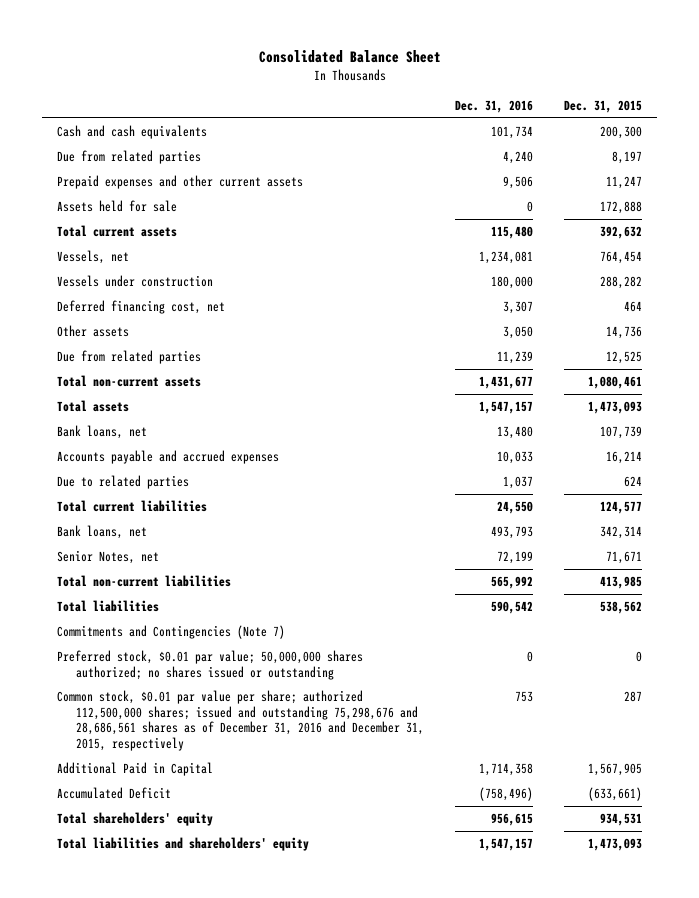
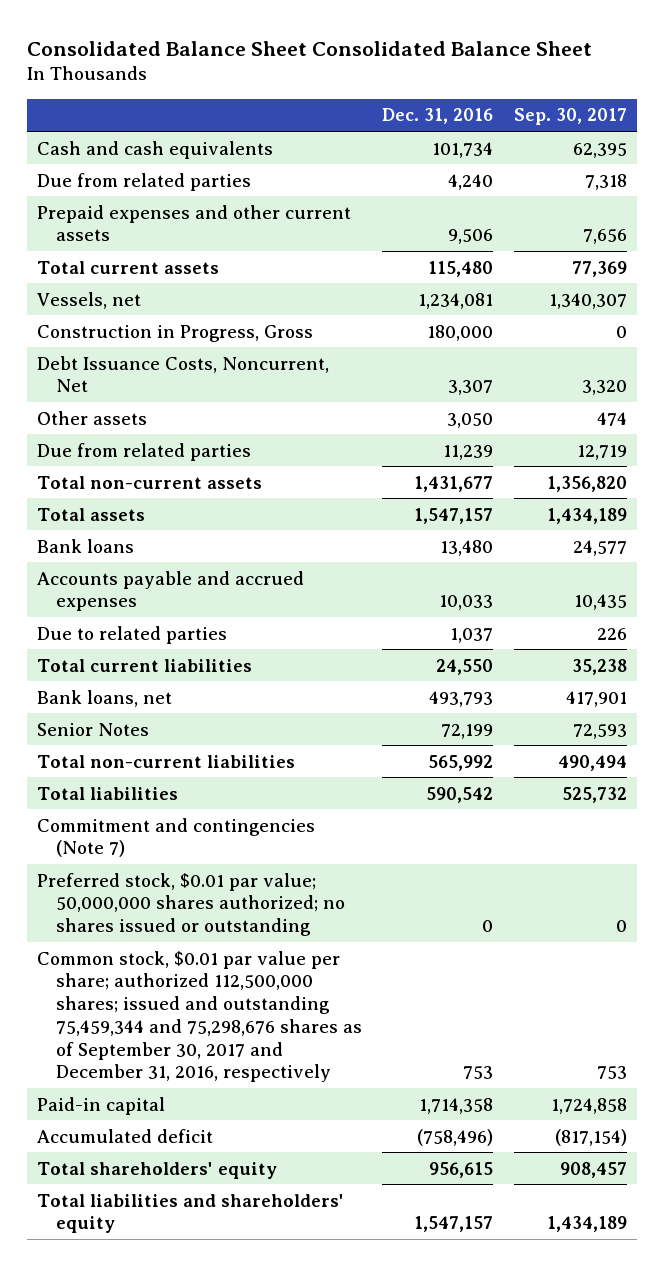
[258,50,441,64] Consolidated Balance Sheet -> [27,40,593,56] Consolidated Balance Sheet Consolidated Balance Sheet
[563,100,642,114] Dec. 31, 2015 -> none
none -> [513,108,627,126] Sep. 30, 2017
[57,199,178,212] Assets held for sale -> none
[57,274,214,287] Vessels under construction -> [37,324,314,342] Construction in Progress, Gross
[57,299,226,314] Deferred financing cost, net -> [37,355,330,393] Debt Issuance Costs, Noncurrent, Net
[57,424,148,439] Bank loans, net -> [37,538,135,553] Bank loans
[57,549,160,564] Senior Notes, net -> [37,722,150,736] Senior Notes
[57,624,286,639] Commitments and Contingencies (Note 7) -> [37,817,316,858] Commitment and contingencies (Note 7)
[57,689,425,751] Common stock, $0.01 par value per share; authorized 112,500,000 shares; issued and outstanding 75,298,676 and 28,686,561 shares as of December 31, 2016 and December 31, 2015, respectively -> [37,950,362,1083] Common stock, $0.01 par value per share; authorized 112,500,000 shares; issued and outstanding 75,459,344 and 75,298,676 shares as of September 30, 2017 and December 31, 2016, respectively
[57,761,214,776] Additional Paid in Capital -> [37,1096,166,1115] Paid-in capital
[57,786,172,799] Accumulated Deficit -> [37,1128,214,1143] Accumulated deficit

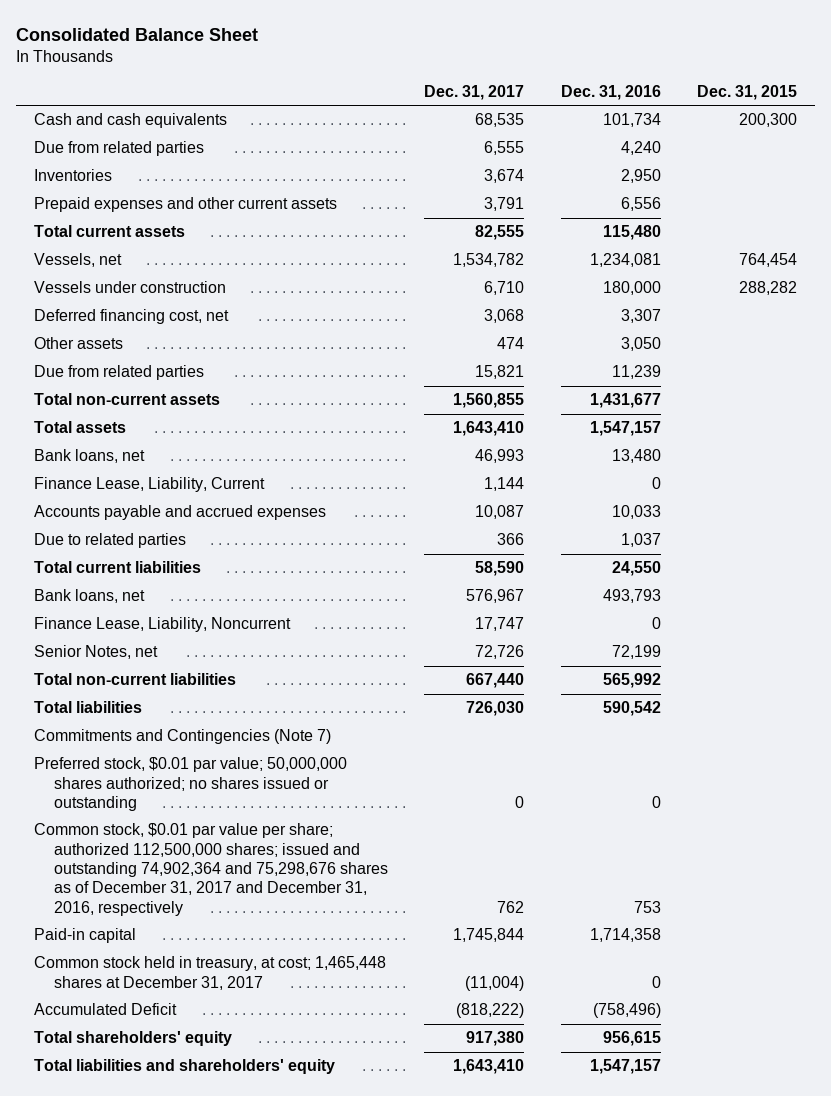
[27,40,593,56] Consolidated Balance Sheet Consolidated Balance Sheet -> [16,27,259,41] Consolidated Balance Sheet
[513,108,627,126] Sep. 30, 2017 -> none
none -> [424,84,525,100] Dec. 31, 2017
none -> [697,84,798,100] Dec. 31, 2015
none -> [34,169,113,182] Inventories
[448,229,494,245] 9,506 -> [620,197,661,212] 6,556
[37,324,314,342] Construction in Progress, Gross -> [34,281,227,294] Vessels under construction
[37,355,330,393] Debt Issuance Costs, Noncurrent, Net -> [34,309,230,325] Deferred financing cost, net
[37,538,135,553] Bank loans -> [34,449,146,464] Bank loans, net
none -> [34,477,266,493] Finance Lease, Liability, Current
none -> [34,617,292,633] Finance Lease, Liability, Noncurrent
[37,722,150,736] Senior Notes -> [34,645,159,660] Senior Notes, net
[37,817,316,858] Commitment and contingencies (Note 7) -> [34,729,332,745] Commitments and Contingencies (Note 7)
[37,950,362,1083] Common stock, $0.01 par value per share; authorized 112,500,000 shares; issued and outstanding 75,459,344 and 75,298,676 shares as of September 30, 2017 and December 31, 2016, respectively -> [34,823,388,916] Common stock, $0.01 par value per share; authorized 112,500,000 shares; issued and outstanding 74,902,364 and 75,298,676 shares as of December 31, 2017 and December 31, 2016, respectively
none -> [34,956,387,990] Common stock held in treasury, at cost; 1,465,448 shares at December 31, 2017
[37,1128,214,1143] Accumulated deficit -> [34,1003,178,1016] Accumulated Deficit

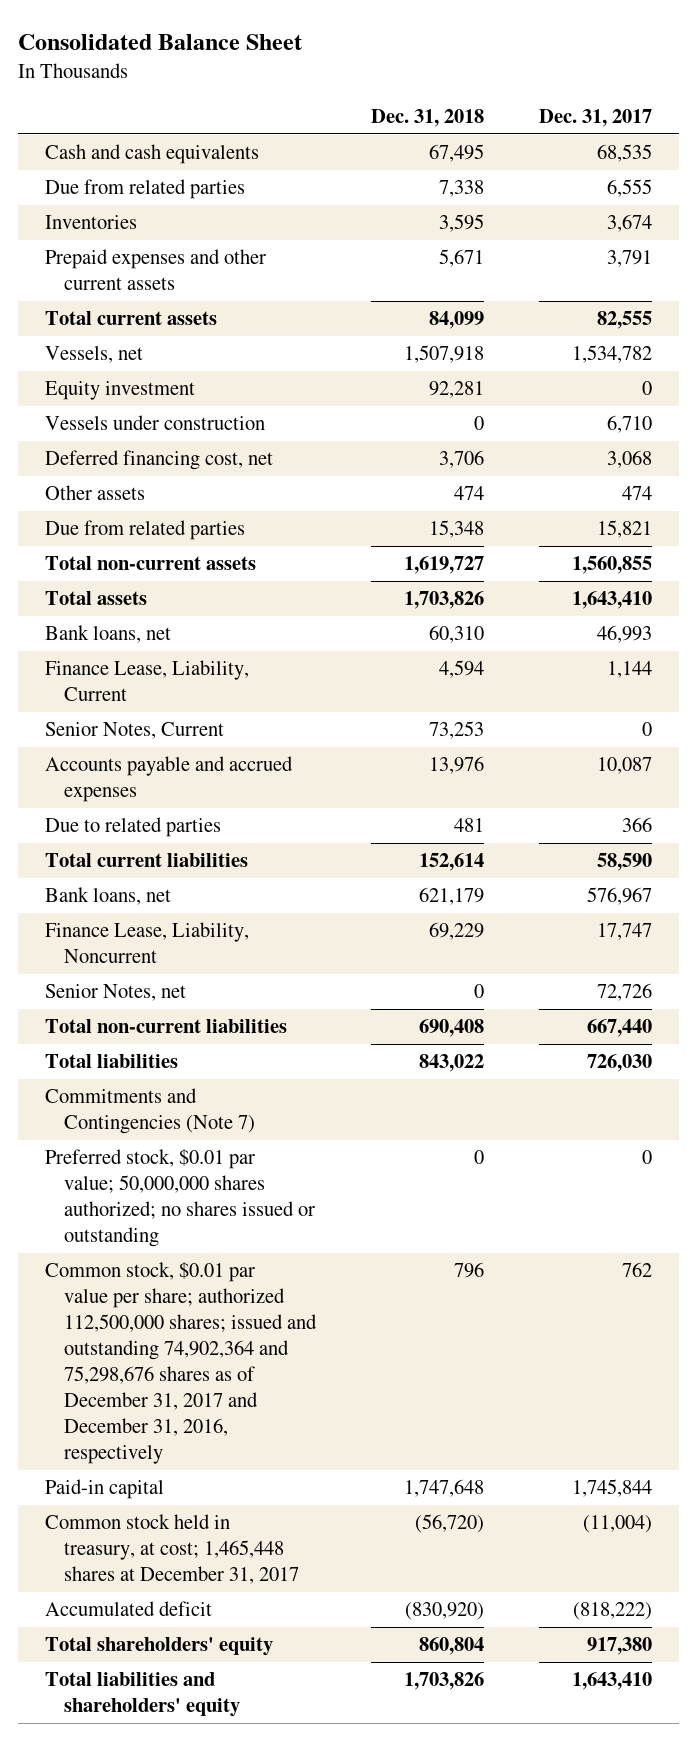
[560,84,661,100] Dec. 31, 2016 -> none
[697,84,798,100] Dec. 31, 2015 -> none
none -> [371,108,485,127] Dec. 31, 2018
none -> [45,381,196,401] Equity investment
none -> [45,722,225,740] Senior Notes, Current
[34,1003,178,1016] Accumulated Deficit -> [45,1601,213,1617] Accumulated deficit

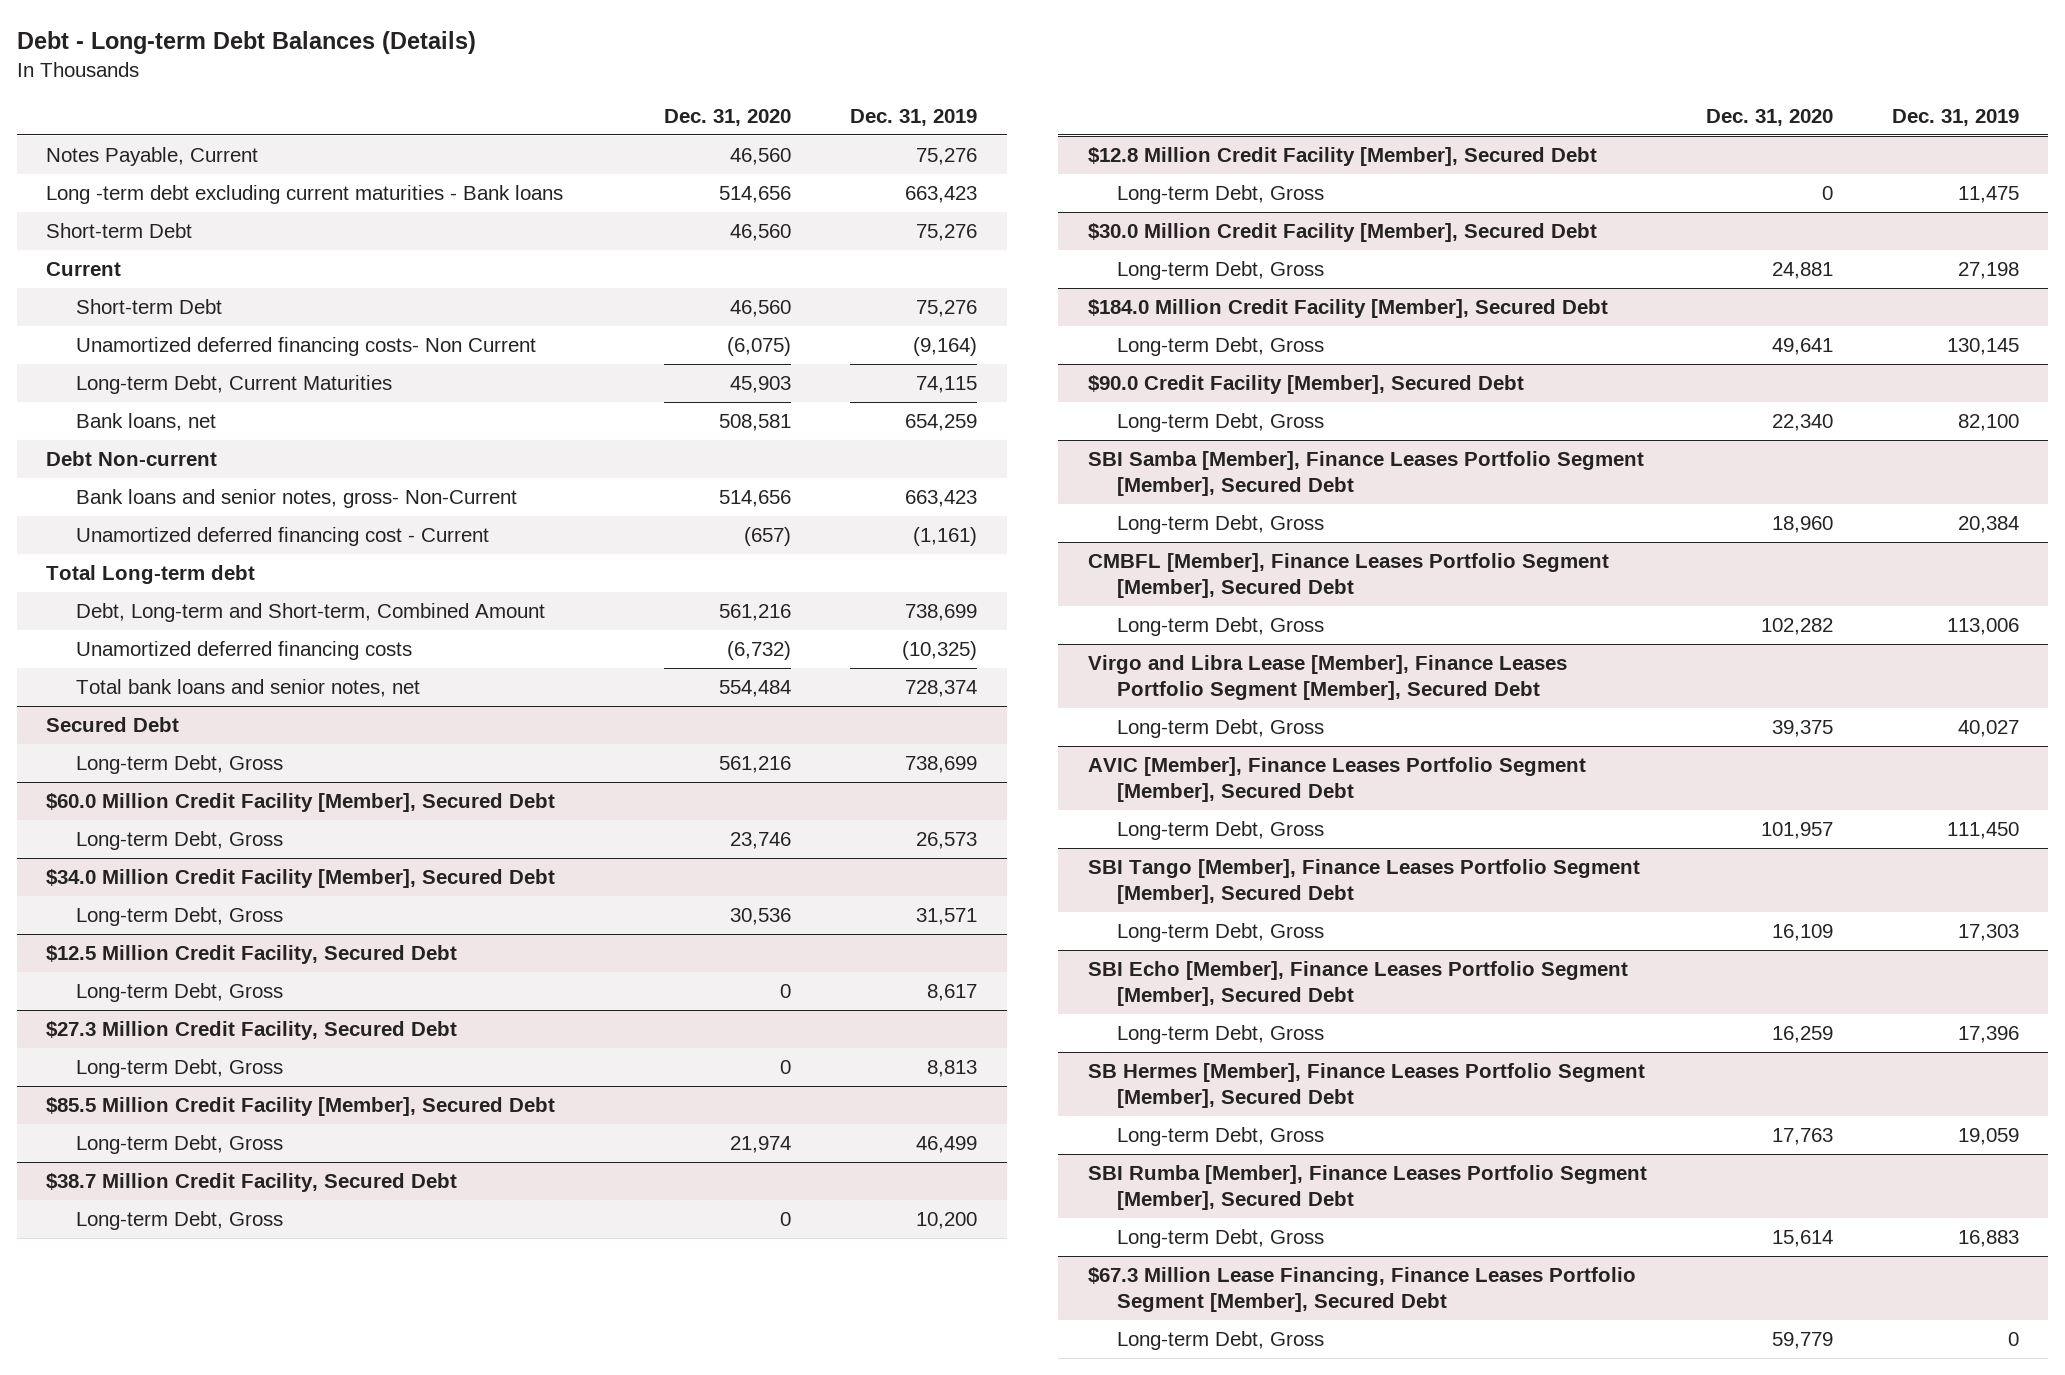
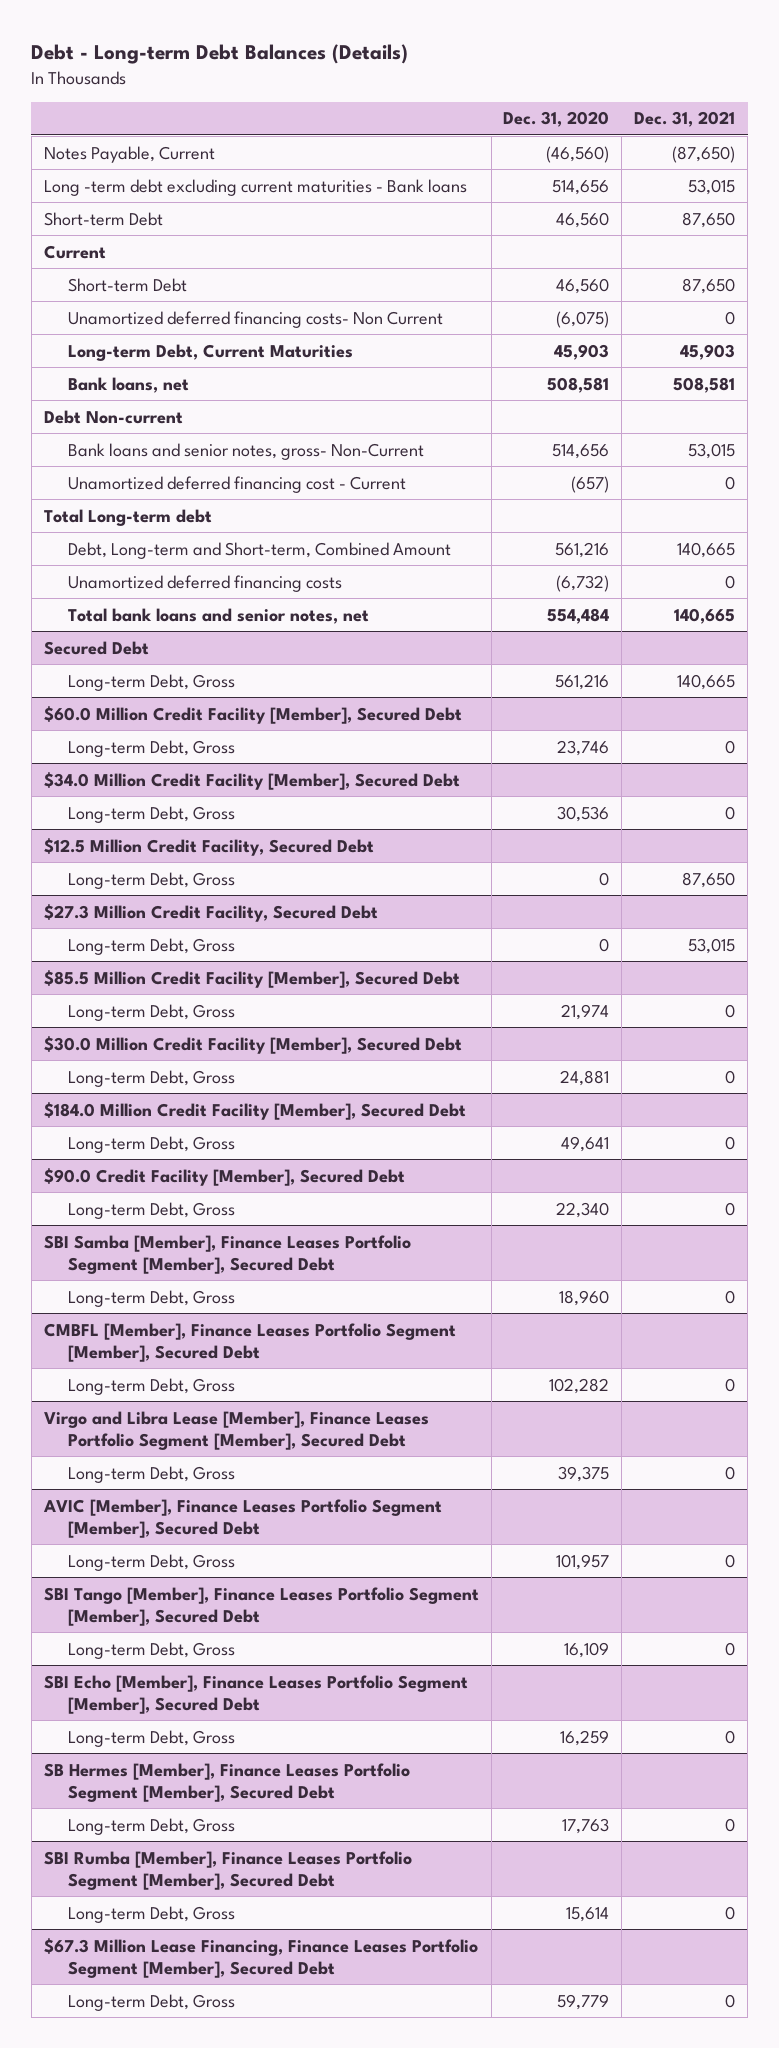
[850,109,978,127] Dec. 31, 2019 -> none
none -> [634,111,736,128] Dec. 31, 2021
[730,147,792,165] 46,560 -> [546,145,610,163] (46,560)
[46,1172,458,1192] $38.7 Million Credit Facility, Secured Debt -> none
[75,1210,283,1230] Long-term Debt, Gross -> none
[1087,146,1597,166] $12.8 Million Credit Facility [Member], Secured Debt -> none
[1117,184,1325,204] Long-term Debt, Gross -> none

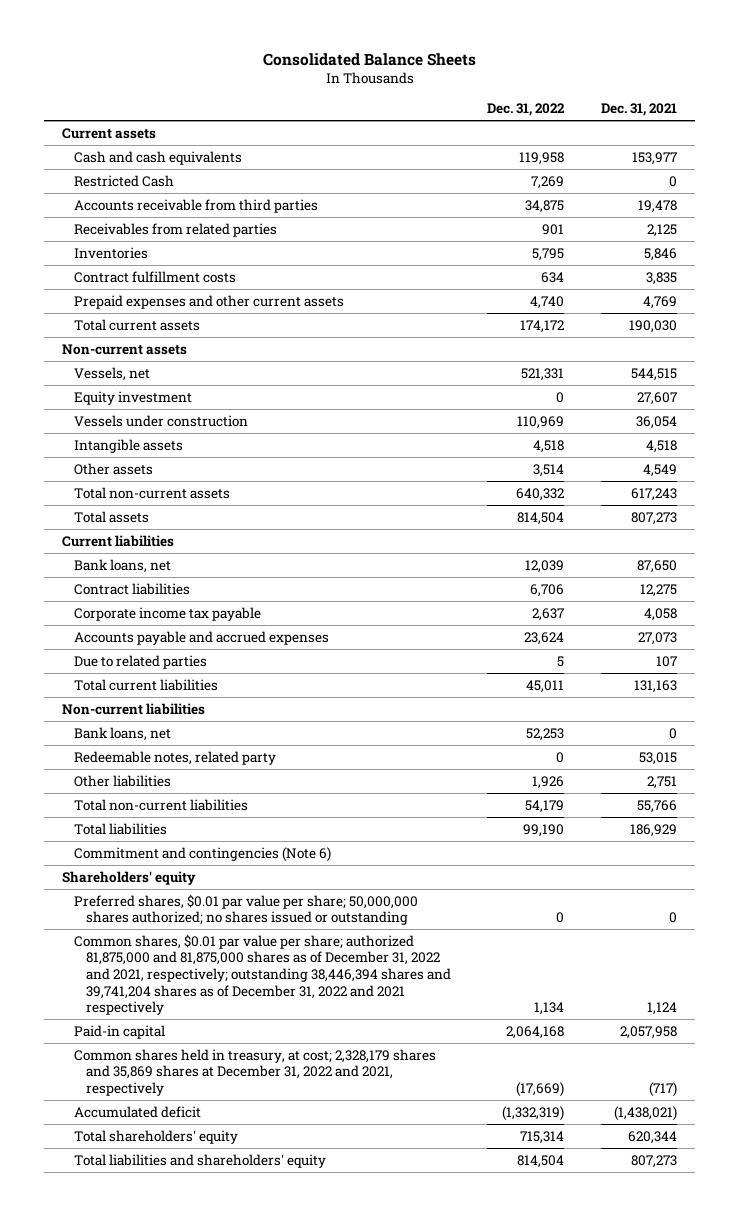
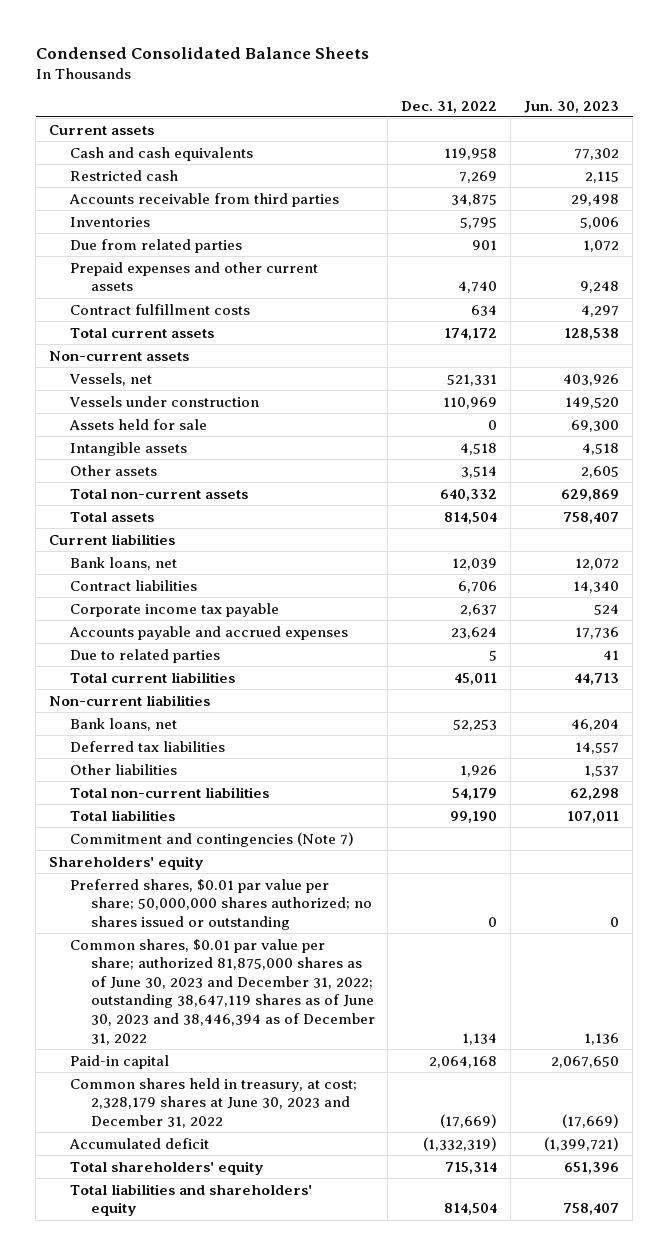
[262,52,476,66] Consolidated Balance Sheets -> [35,46,369,59] Condensed Consolidated Balance Sheets
[600,102,677,116] Dec. 31, 2021 -> none
none -> [524,100,620,113] Jun. 30, 2023
[74,174,175,187] Restricted Cash -> [69,169,178,181] Restricted cash
[74,222,278,237] Receivables from related parties -> none
none -> [69,238,242,253] Due from related parties
[74,270,237,283] Contract fulfillment costs -> [69,303,250,315] Contract fulfillment costs
[74,390,193,405] Equity investment -> none
none -> [68,418,207,430] Assets held for sale
[74,750,277,765] Redeemable notes, related party -> none
none -> [69,740,225,752] Deferred tax liabilities
[74,846,332,862] Commitment and contingencies (Note 6) -> [69,831,354,847] Commitment and contingencies (Note 7)
[74,933,452,1016] Common shares, $0.01 par value per share; authorized 81,875,000 and 81,875,000 shares as of December 31, 2022 and 2021, respectively; outstanding 38,446,394 shares and 39,741,204 shares as of December 31, 2022 and 2021 respectively -> [69,938,375,1045] Common shares, $0.01 par value per share; authorized 81,875,000 shares as of June 30, 2023 and December 31, 2022; outstanding 38,647,119 shares as of June 30, 2023 and 38,446,394 as of December 31, 2022
[74,1048,437,1096] Common shares held in treasury, at cost; 2,328,179 shares and 35,869 shares at December 31, 2022 and 2021, respectively -> [69,1077,357,1128] Common shares held in treasury, at cost; 2,328,179 shares at June 30, 2023 and December 31, 2022

